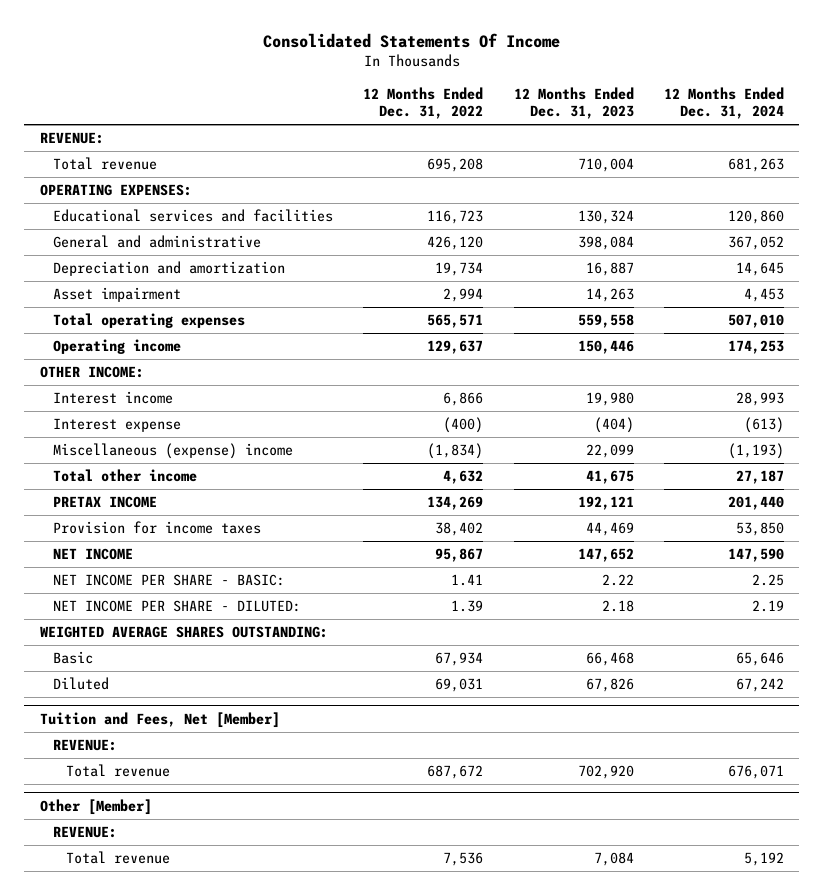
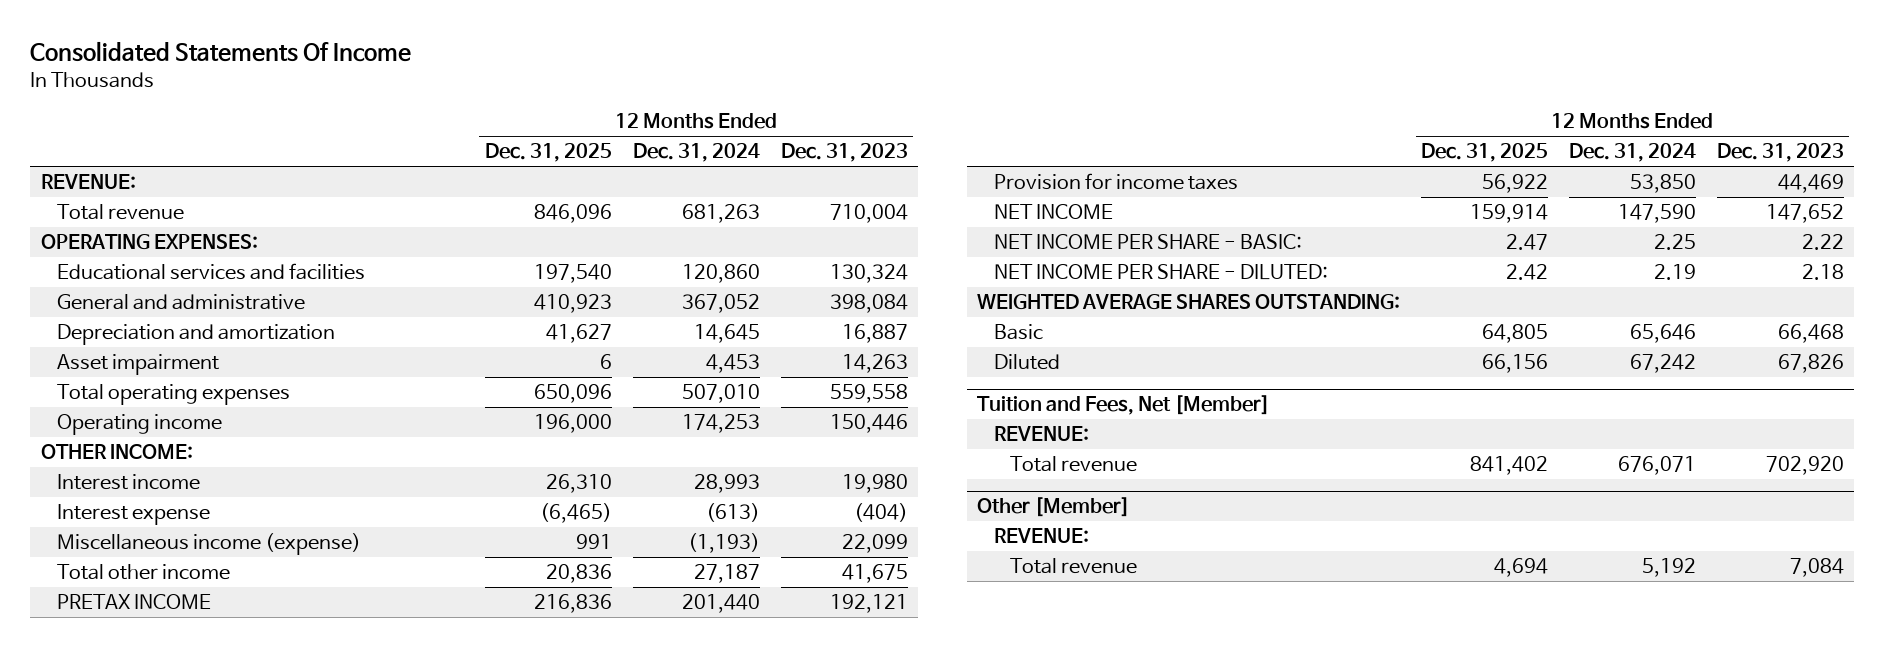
[363,86,484,119] 12 Months Ended Dec. 31, 2022 -> none
none -> [484,143,612,163] Dec. 31, 2025
[52,443,293,460] Miscellaneous (expense) income -> [57,533,362,556] Miscellaneous income (expense)

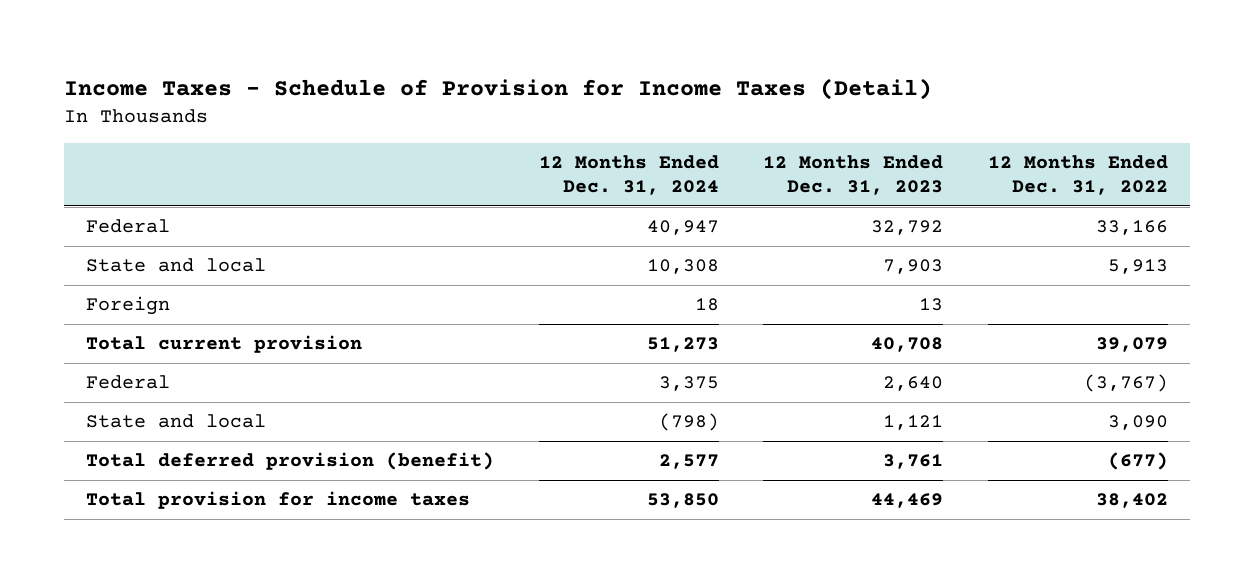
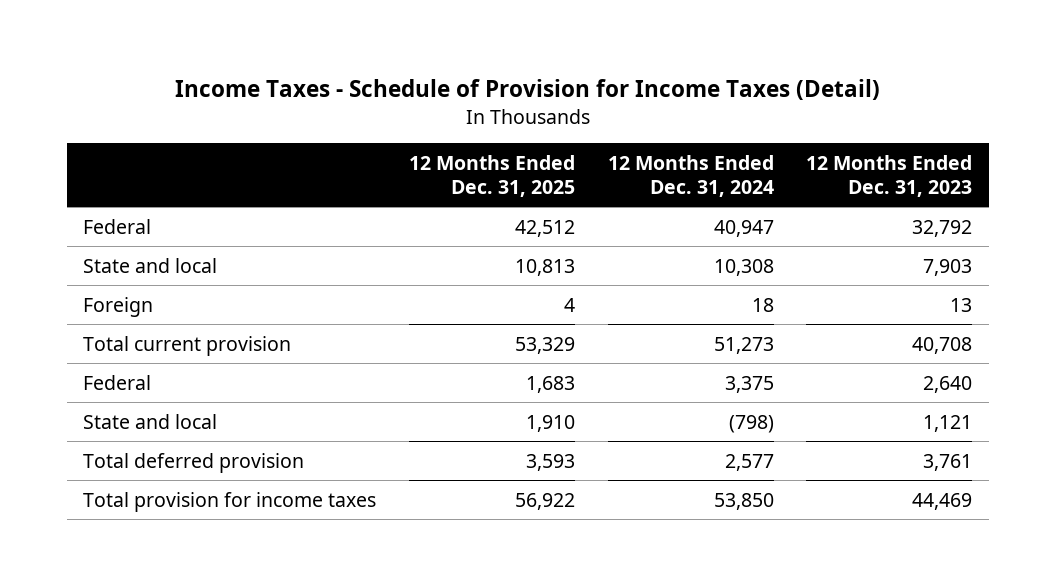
[987,155,1168,196] 12 Months Ended Dec. 31, 2022 -> none
none -> [408,154,575,197] 12 Months Ended Dec. 31, 2025
[86,452,495,471] Total deferred provision (benefit) -> [83,452,305,473] Total deferred provision

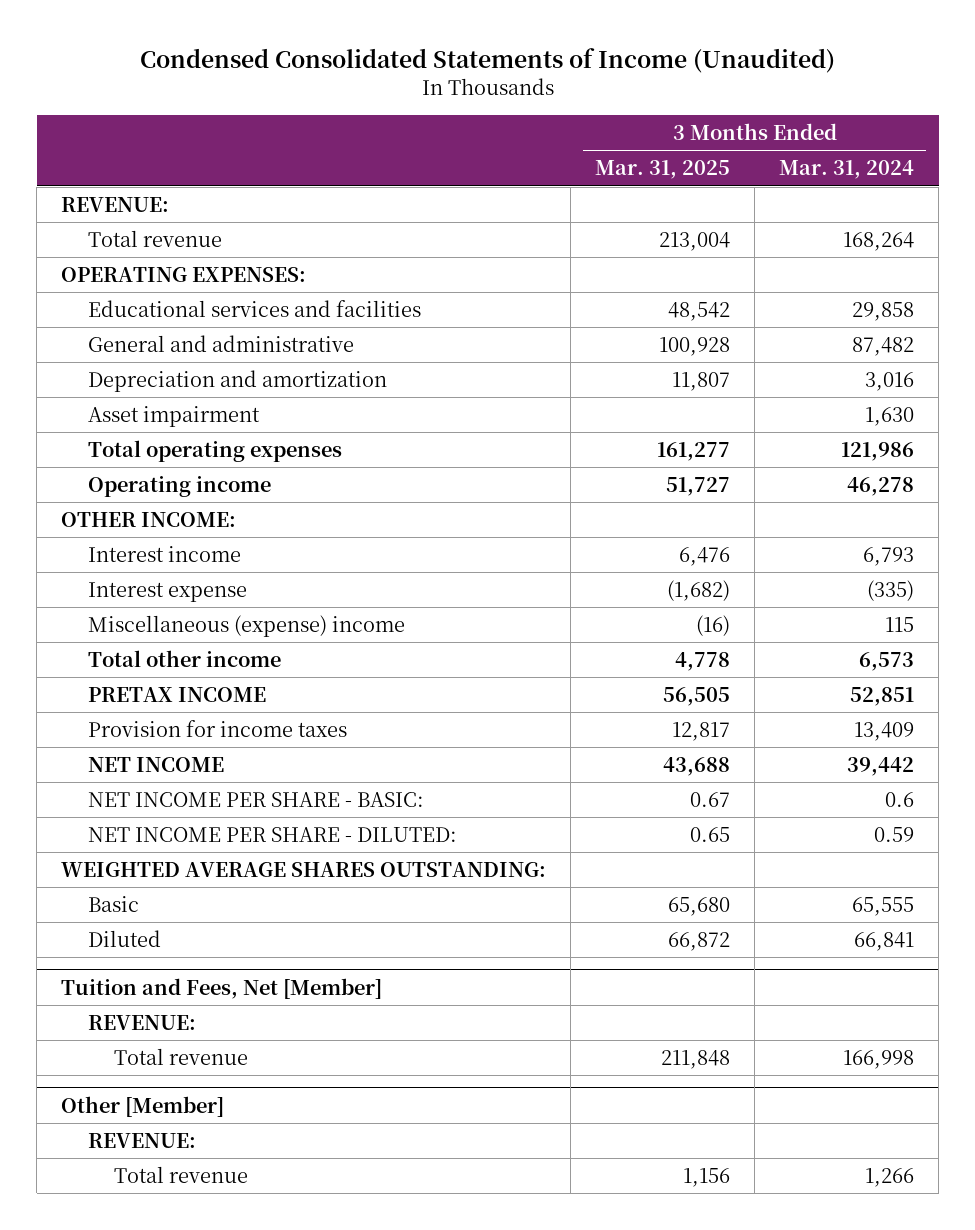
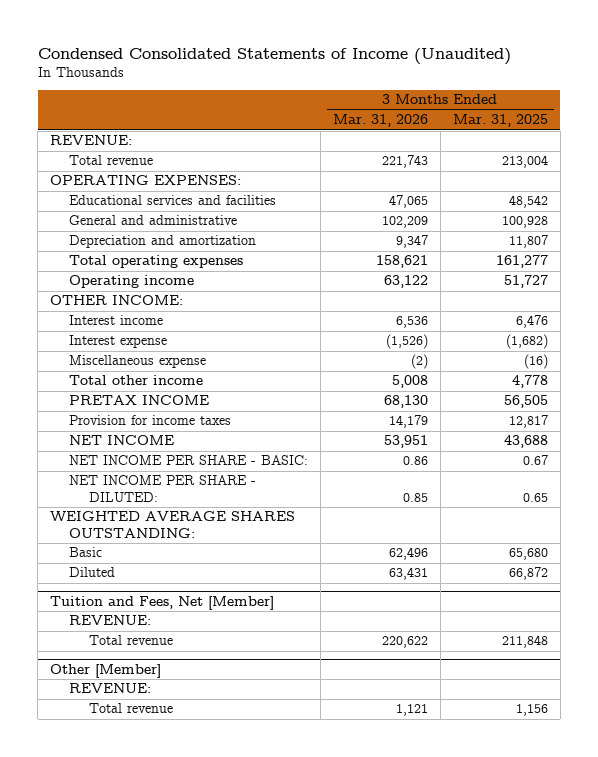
[779,160,915,180] Mar. 31, 2024 -> none
none -> [333,114,429,128] Mar. 31, 2026
[87,406,260,428] Asset impairment -> none
[87,615,405,638] Miscellaneous (expense) income -> [69,355,207,369] Miscellaneous expense

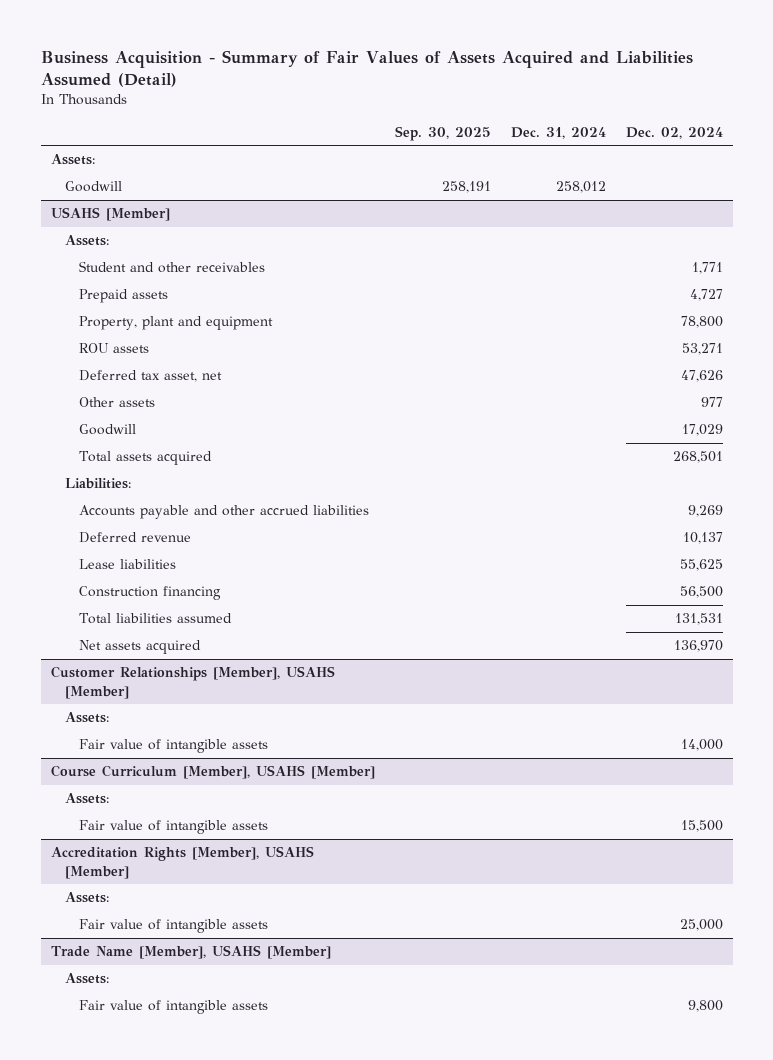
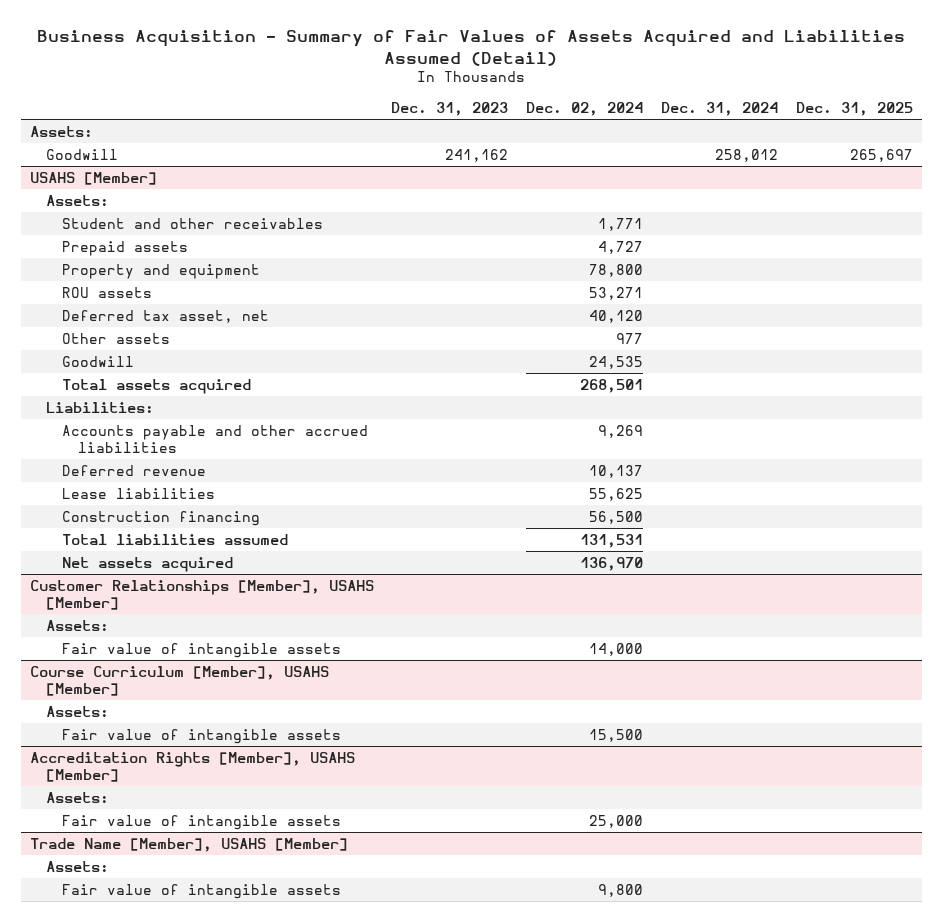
[394,125,491,141] Sep. 30, 2025 -> none
none -> [391,101,509,116] Dec. 31, 2023
none -> [795,101,913,116] Dec. 31, 2025
[78,316,273,331] Property, plant and equipment -> [61,263,260,279] Property and equipment
[680,370,723,383] 47,626 -> [589,309,644,323] 40,120
[681,424,723,437] 17,029 -> [589,355,644,369] 24,535

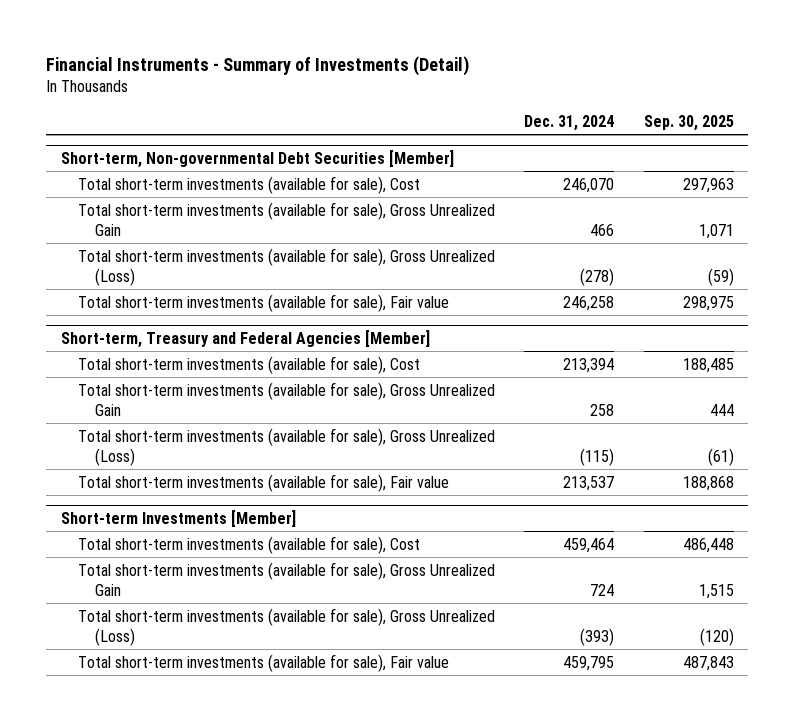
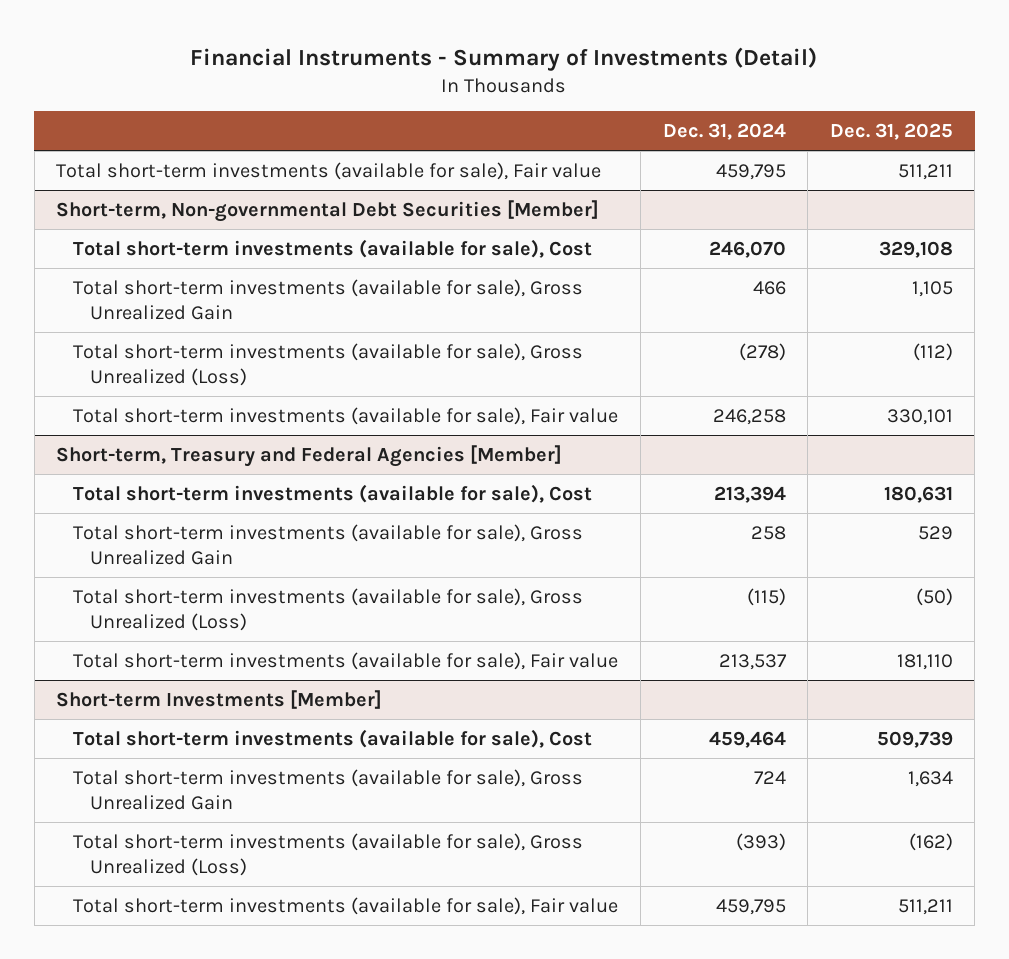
[643,114,734,131] Sep. 30, 2025 -> none
none -> [829,123,953,141] Dec. 31, 2025
none -> [56,161,602,180] Total short-term investments (available for sale), Fair value

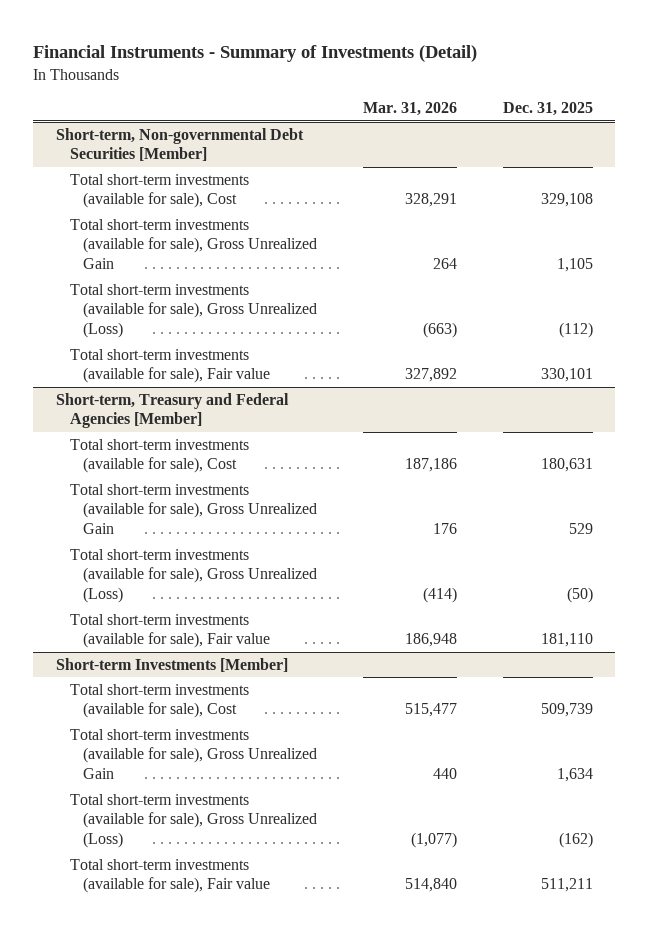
[662,123,786,141] Dec. 31, 2024 -> none
none -> [362,102,457,117] Mar. 31, 2026
[56,161,602,180] Total short-term investments (available for sale), Fair value -> none

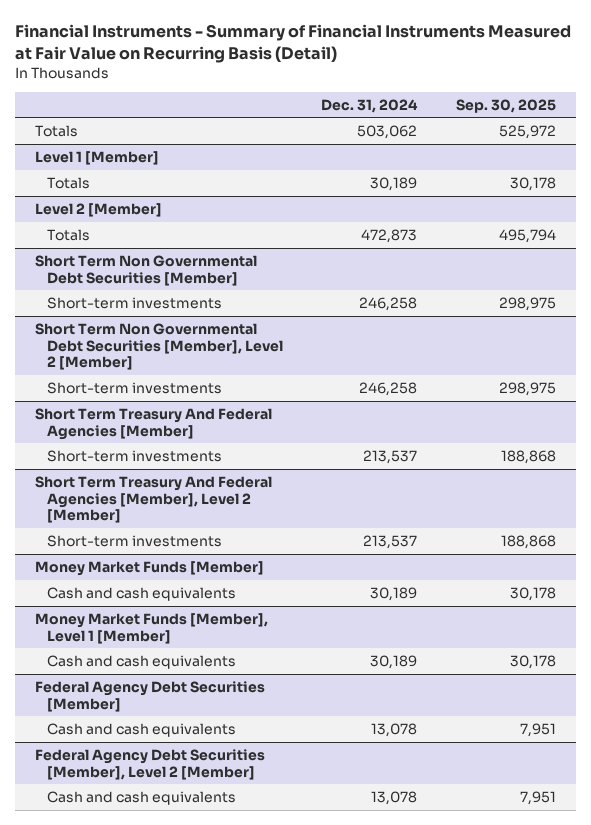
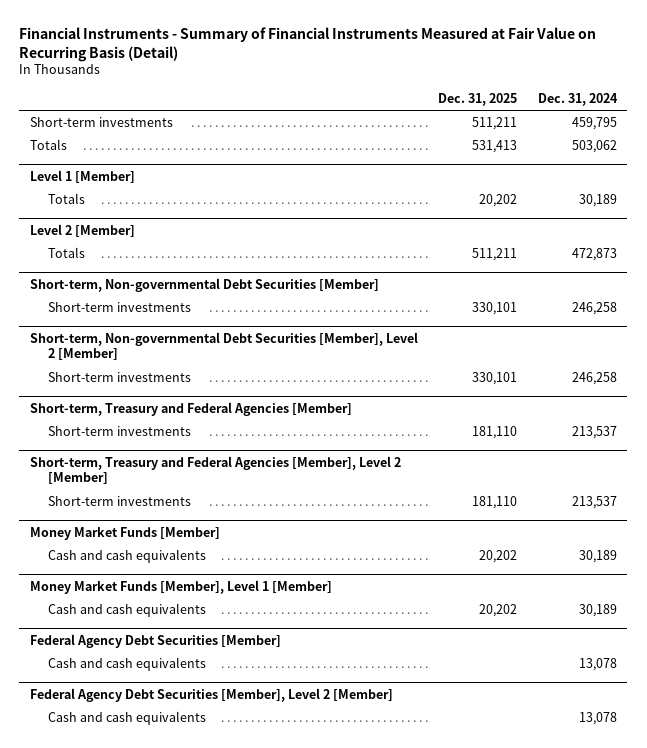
[456,98,557,113] Sep. 30, 2025 -> none
none -> [438,92,518,106] Dec. 31, 2025
none -> [29,117,173,128] Short-term investments
[34,254,257,286] Short Term Non Governmental Debt Securities [Member] -> [29,277,379,292] Short-term, Non-governmental Debt Securities [Member]
[34,322,283,371] Short Term Non Governmental Debt Securities [Member], Level 2 [Member] -> [29,331,418,361] Short-term, Non-governmental Debt Securities [Member], Level 2 [Member]
[34,407,272,440] Short Term Treasury And Federal Agencies [Member] -> [29,401,352,416] Short-term, Treasury and Federal Agencies [Member]
[34,475,272,524] Short Term Treasury And Federal Agencies [Member], Level 2 [Member] -> [29,455,401,485] Short-term, Treasury and Federal Agencies [Member], Level 2 [Member]

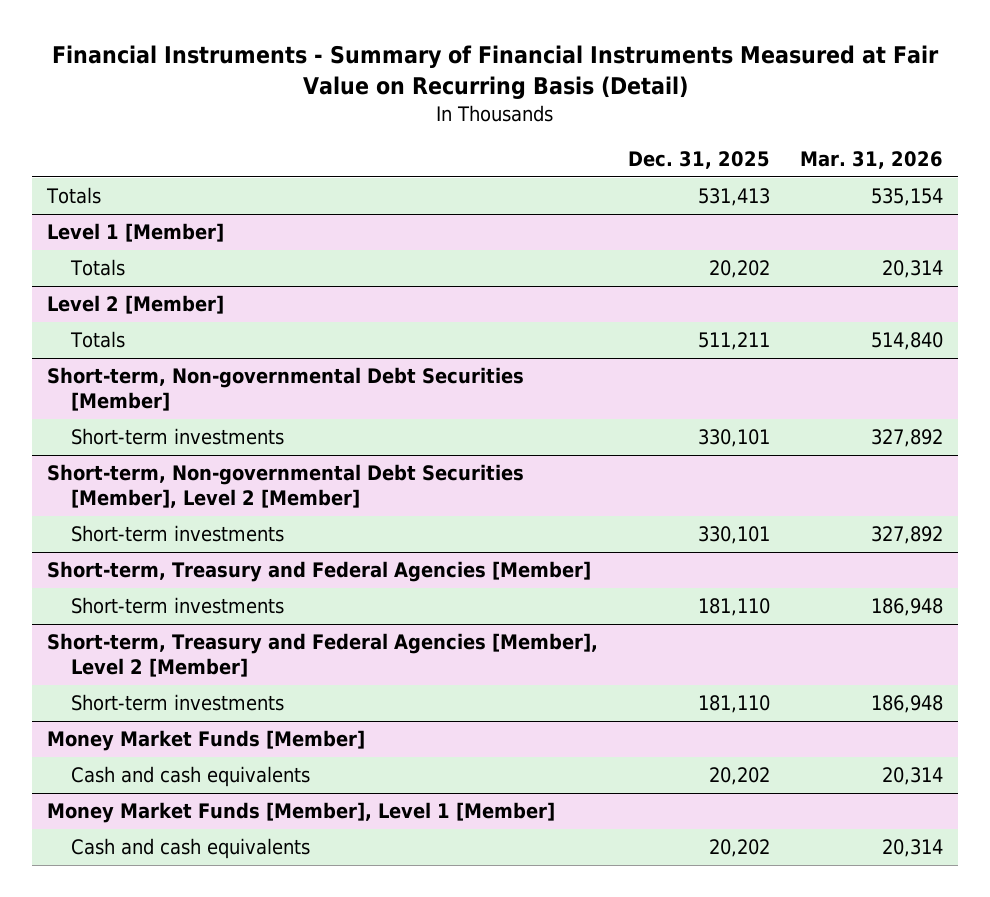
[538,92,619,106] Dec. 31, 2024 -> none
none -> [800,150,944,169] Mar. 31, 2026
[29,117,173,128] Short-term investments -> none
[29,633,281,648] Federal Agency Debt Securities [Member] -> none
[48,657,207,672] Cash and cash equivalents -> none
[29,687,393,702] Federal Agency Debt Securities [Member], Level 2 [Member] -> none
[48,711,207,726] Cash and cash equivalents -> none

